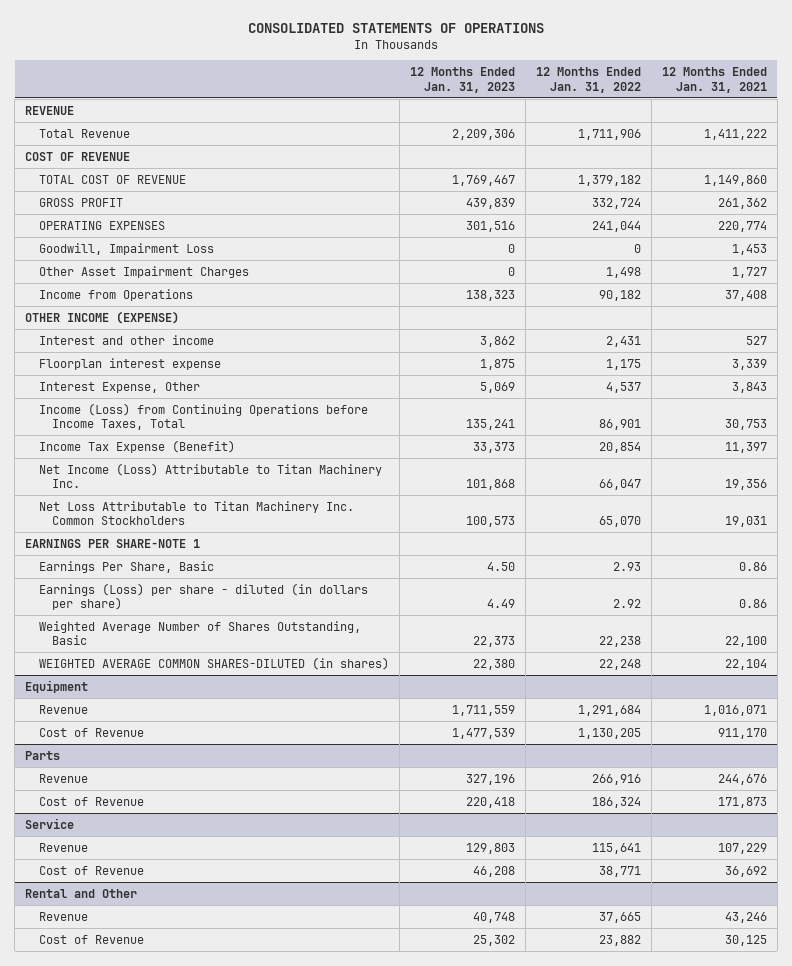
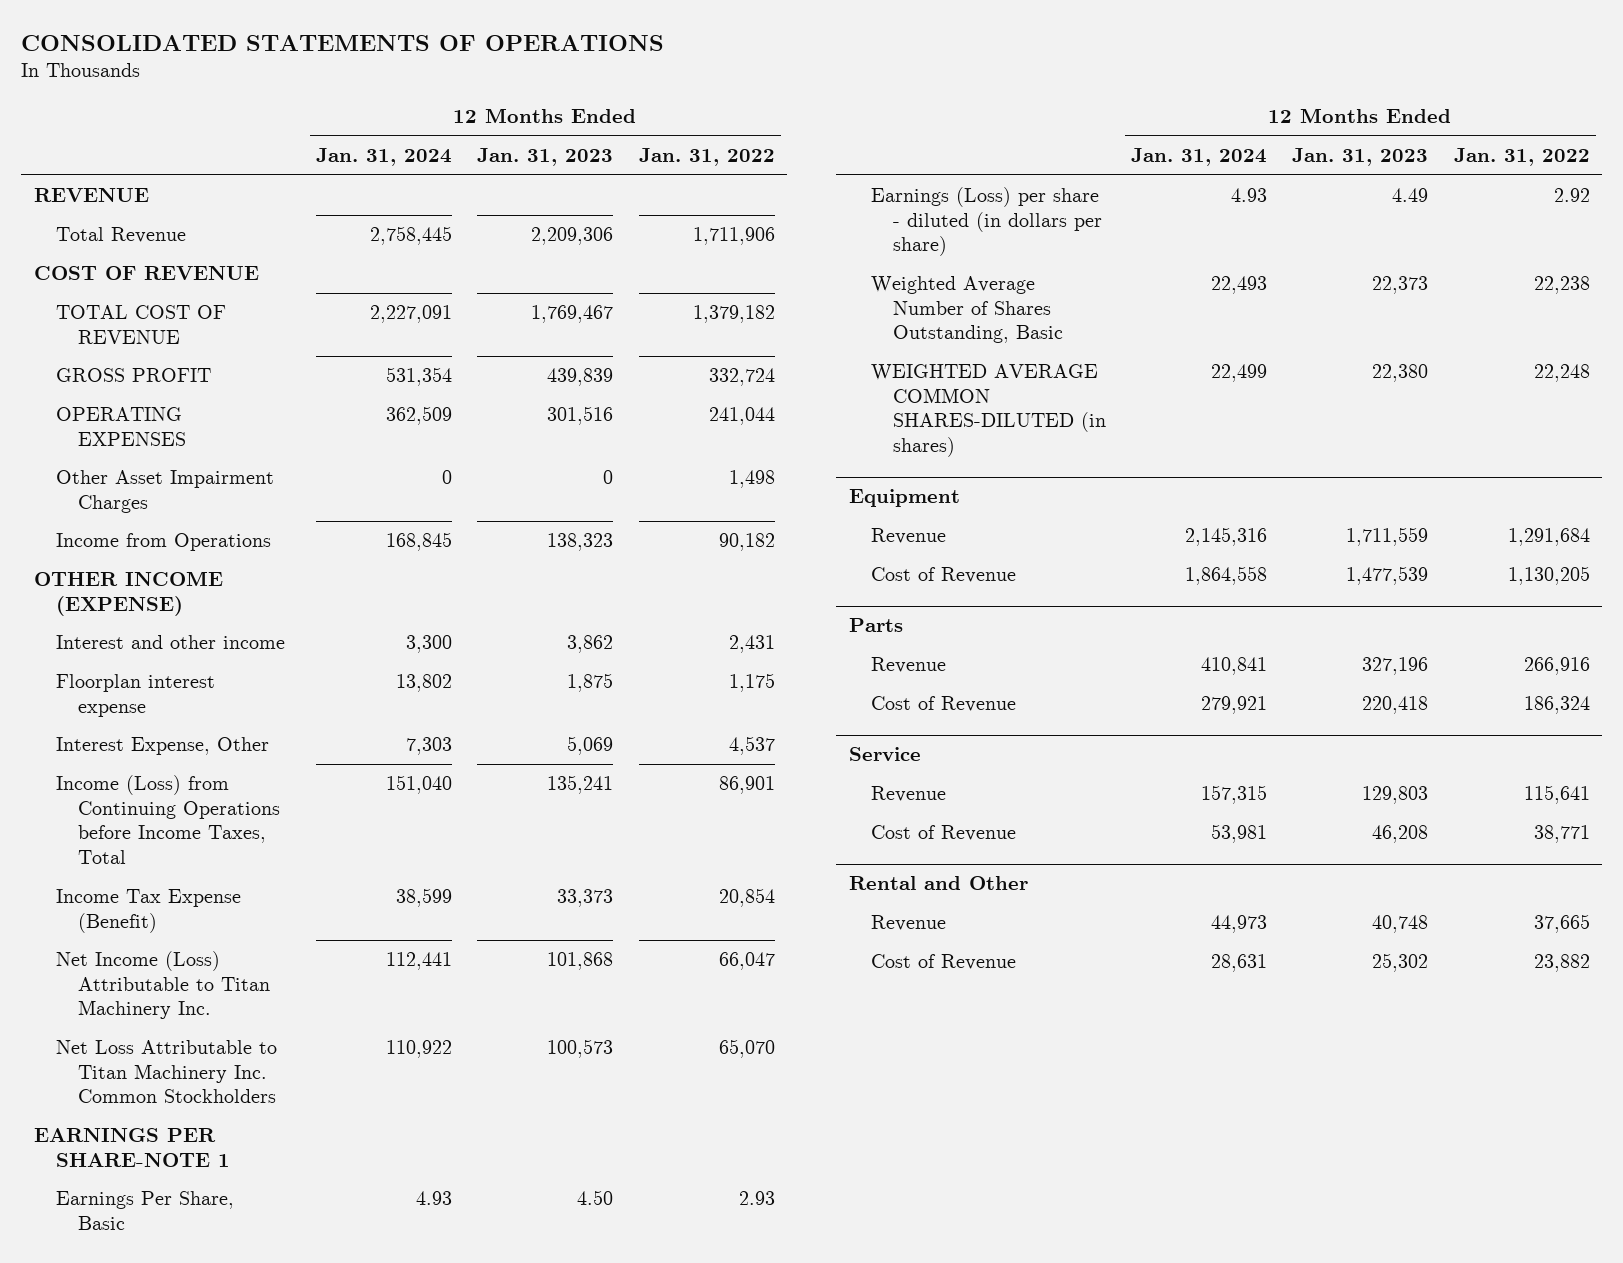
[661,66,767,93] 12 Months Ended Jan. 31, 2021 -> none
none -> [316,147,453,166] Jan. 31, 2024
[38,242,214,255] Goodwill, Impairment Loss -> none

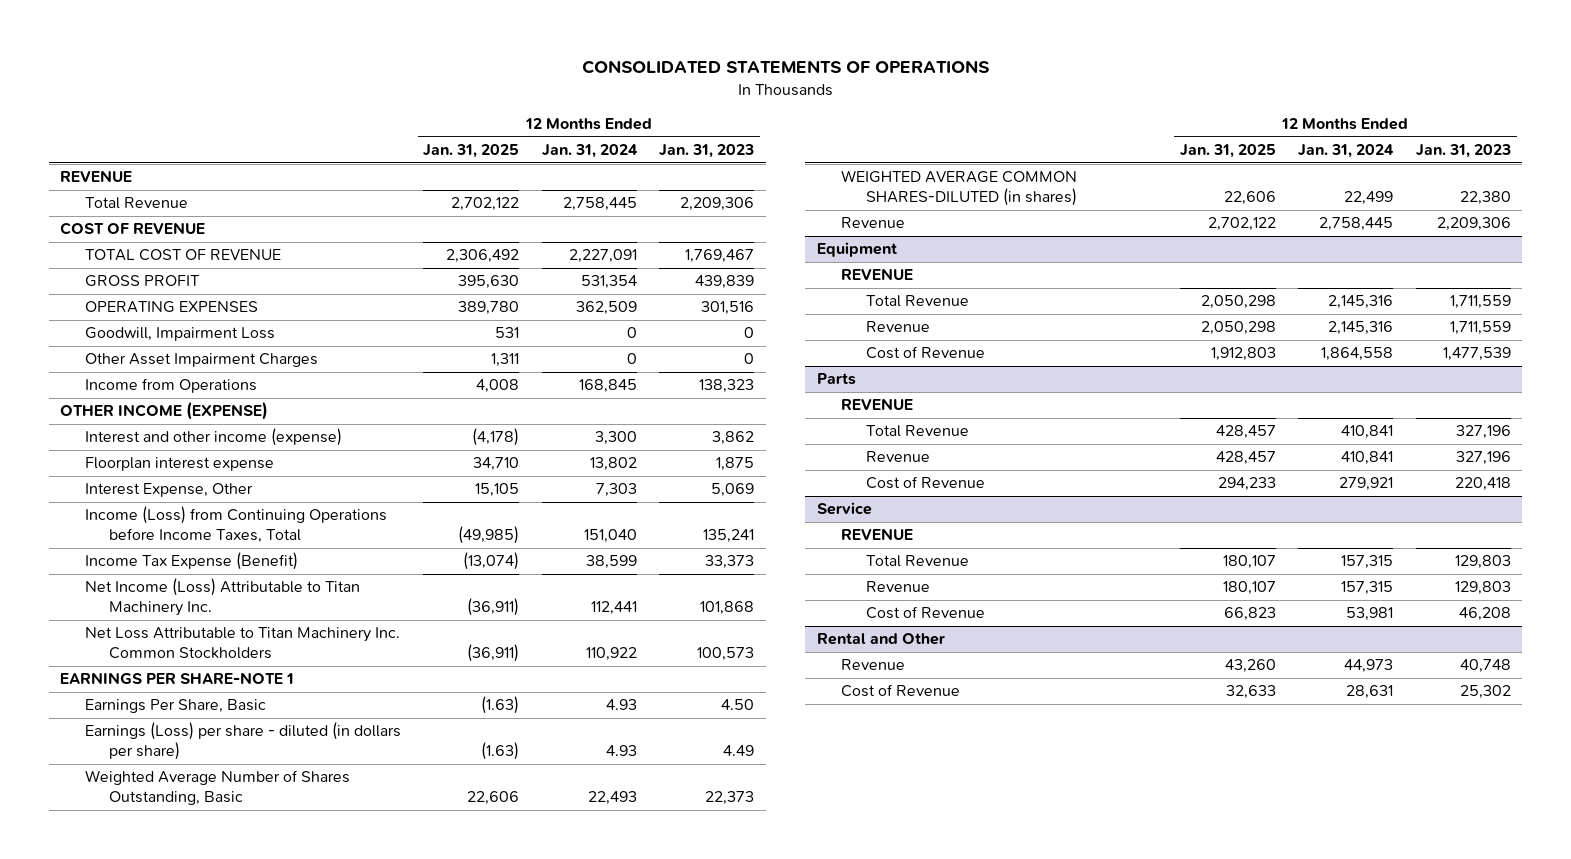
[638,147,775,166] Jan. 31, 2022 -> none
none -> [423,144,520,159] Jan. 31, 2025
none -> [84,327,275,342] Goodwill, Impairment Loss
[55,635,285,650] Interest and other income -> [84,428,342,447] Interest and other income (expense)
none -> [841,217,906,229] Revenue
none -> [841,268,914,281] REVENUE
none -> [865,295,969,308] Total Revenue
none -> [841,398,914,411] REVENUE
none -> [865,425,969,438] Total Revenue
none -> [841,528,914,541] REVENUE
none -> [865,555,969,568] Total Revenue

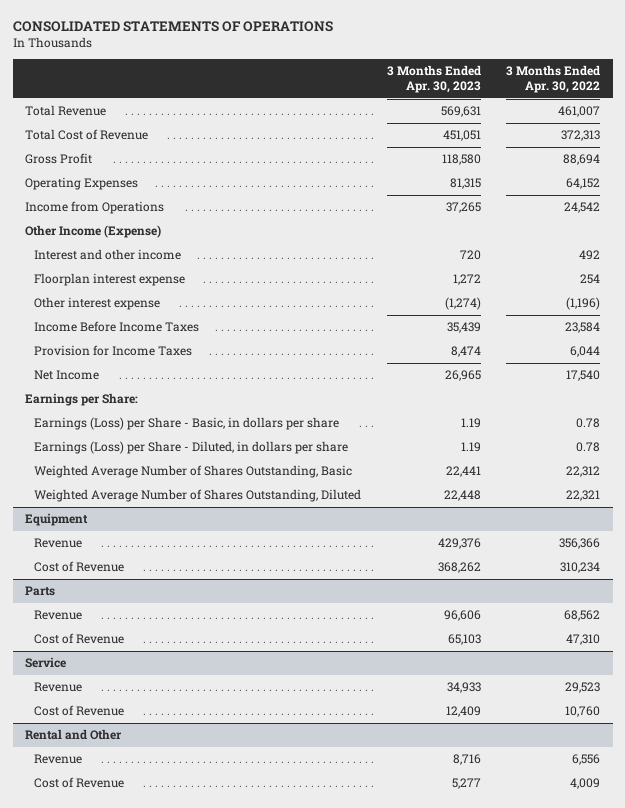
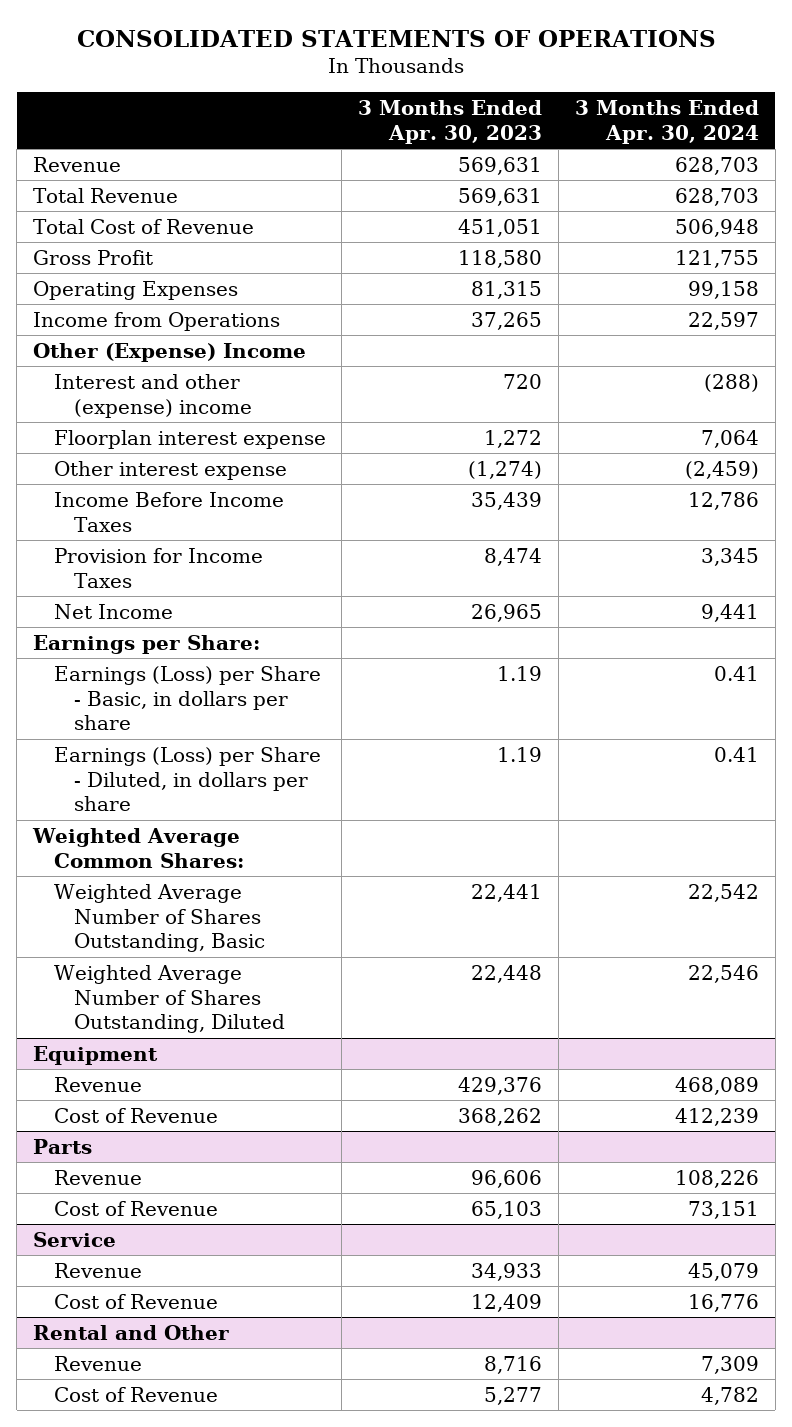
[505,64,600,94] 3 Months Ended Apr. 30, 2022 -> none
none -> [575,99,760,144] 3 Months Ended Apr. 30, 2024
none -> [33,156,122,172] Revenue
[25,225,162,239] Other Income (Expense) -> [33,342,307,362] Other (Expense) Income
[34,249,182,261] Interest and other income -> [53,373,253,418] Interest and other (expense) income
none -> [32,827,244,868] Weighted Average Common Shares:

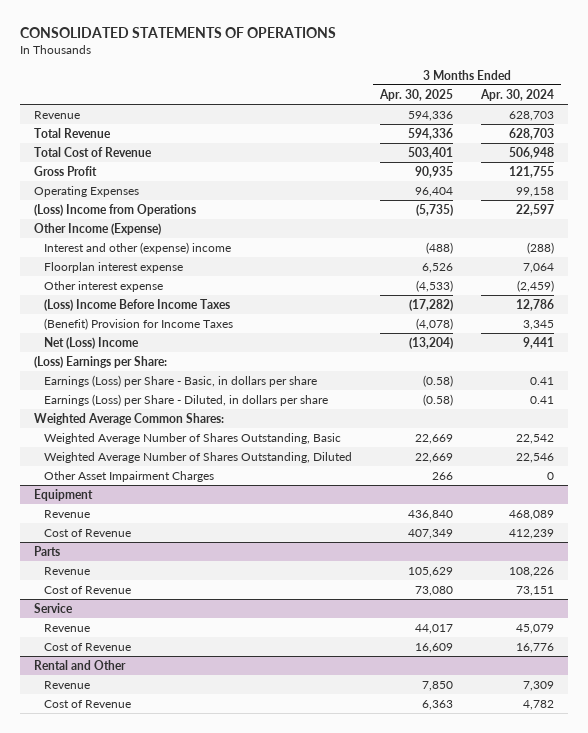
[358,99,543,144] 3 Months Ended Apr. 30, 2023 -> none
none -> [379,88,454,101] Apr. 30, 2025
[33,311,281,331] Income from Operations -> [33,203,196,216] (Loss) Income from Operations
[33,342,307,362] Other (Expense) Income -> [33,222,161,235] Other Income (Expense)
[53,491,284,532] Income Before Income Taxes -> [44,298,231,311] (Loss) Income Before Income Taxes
[53,547,263,588] Provision for Income Taxes -> [44,317,234,330] (Benefit) Provision for Income Taxes
[53,603,173,619] Net Income -> [44,336,140,349] Net (Loss) Income
[33,634,261,654] Earnings per Share: -> [33,355,167,368] (Loss) Earnings per Share:
none -> [44,470,215,482] Other Asset Impairment Charges

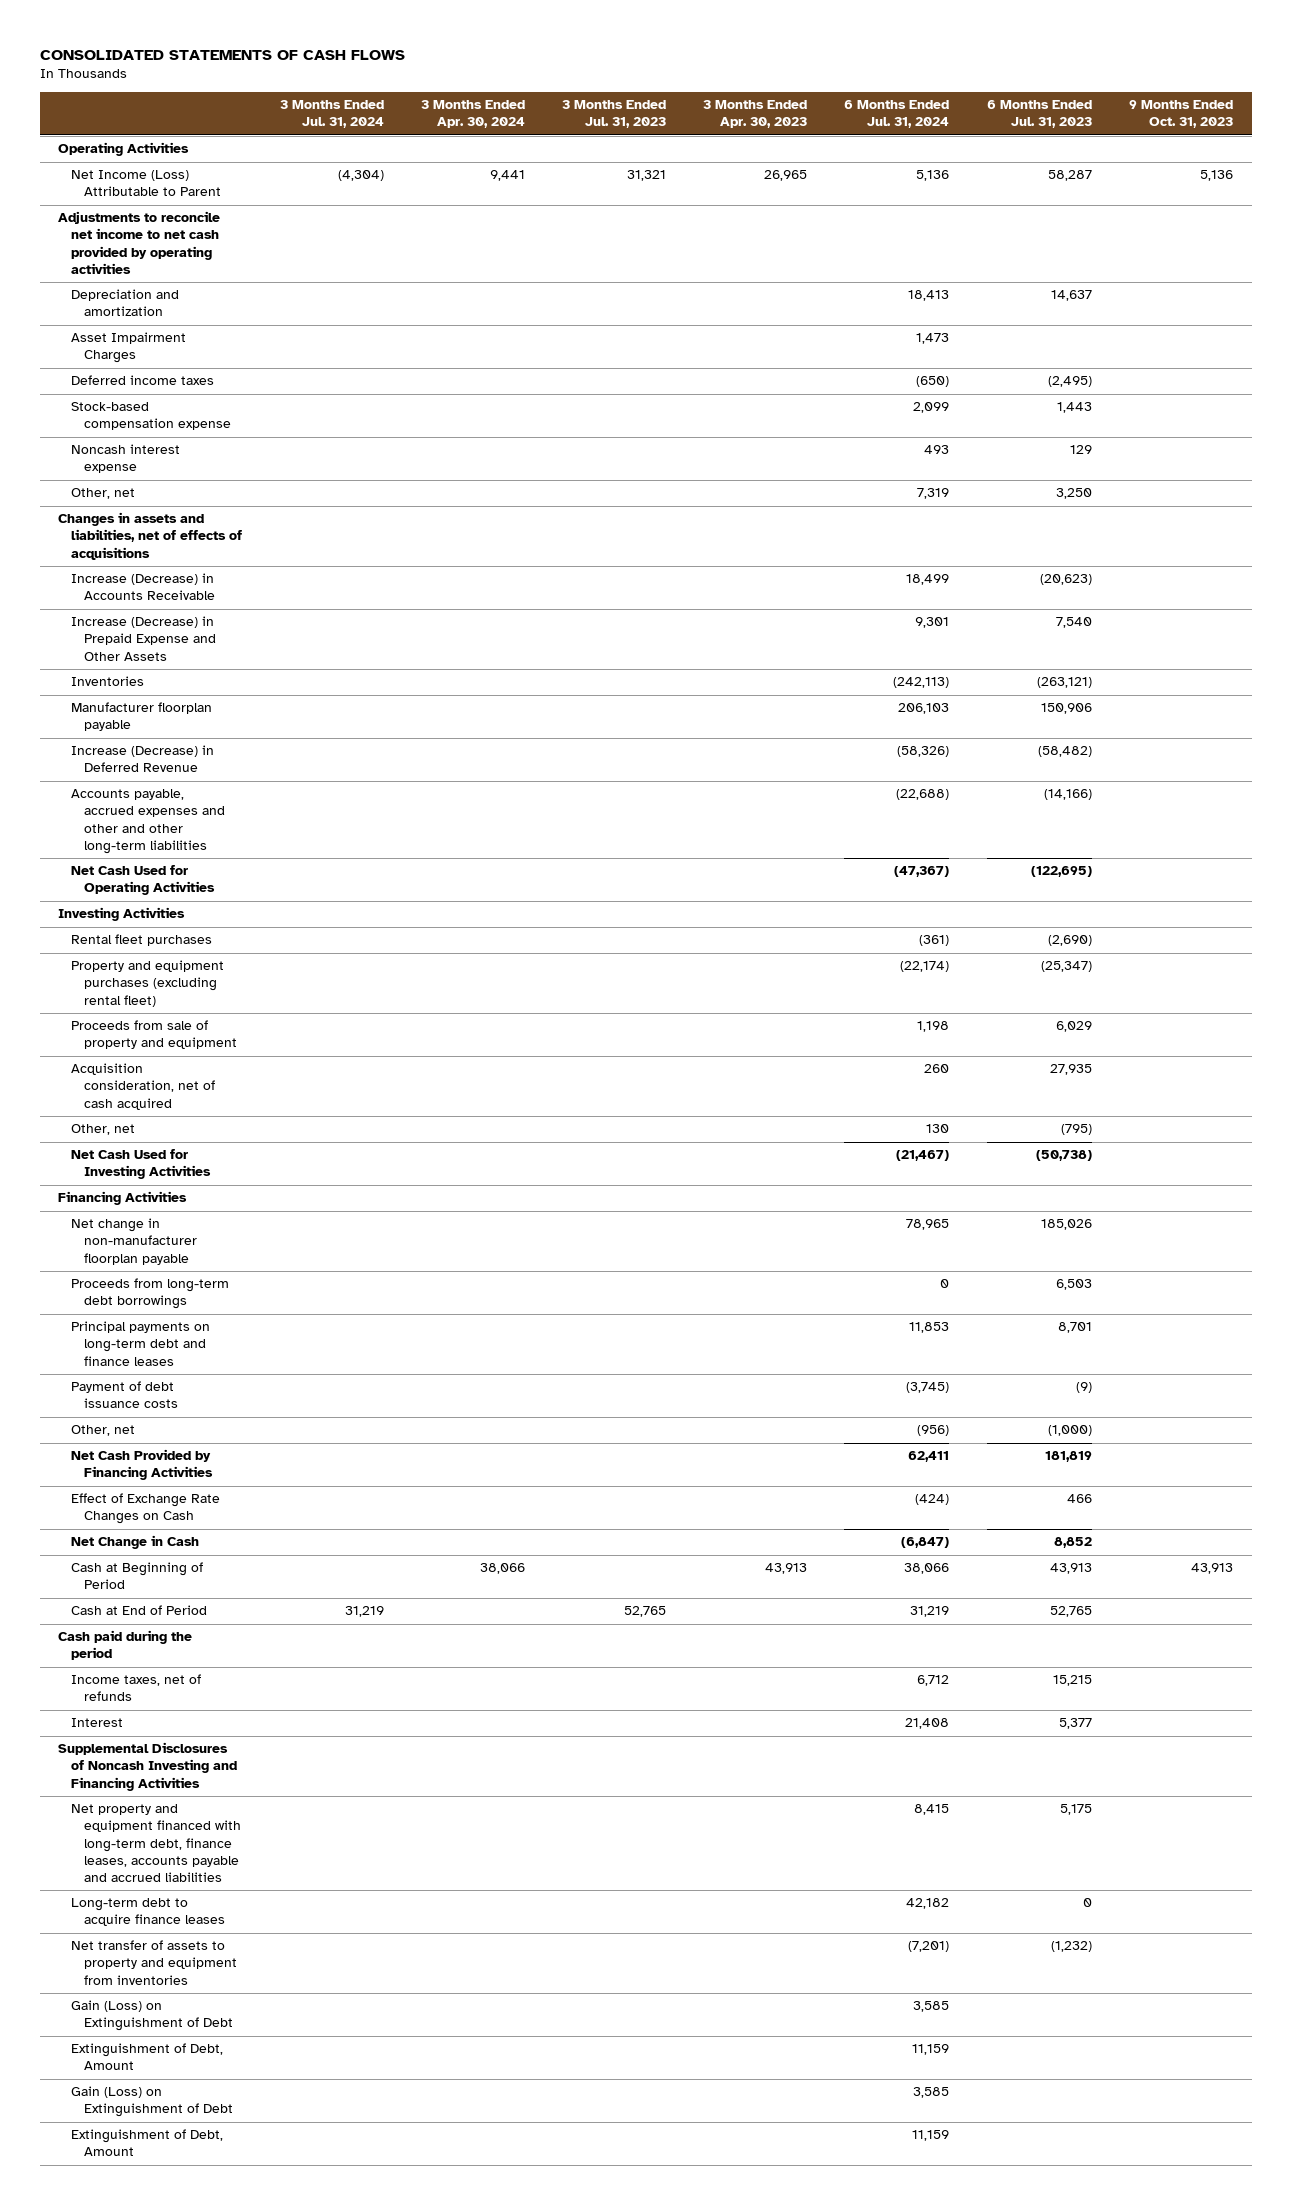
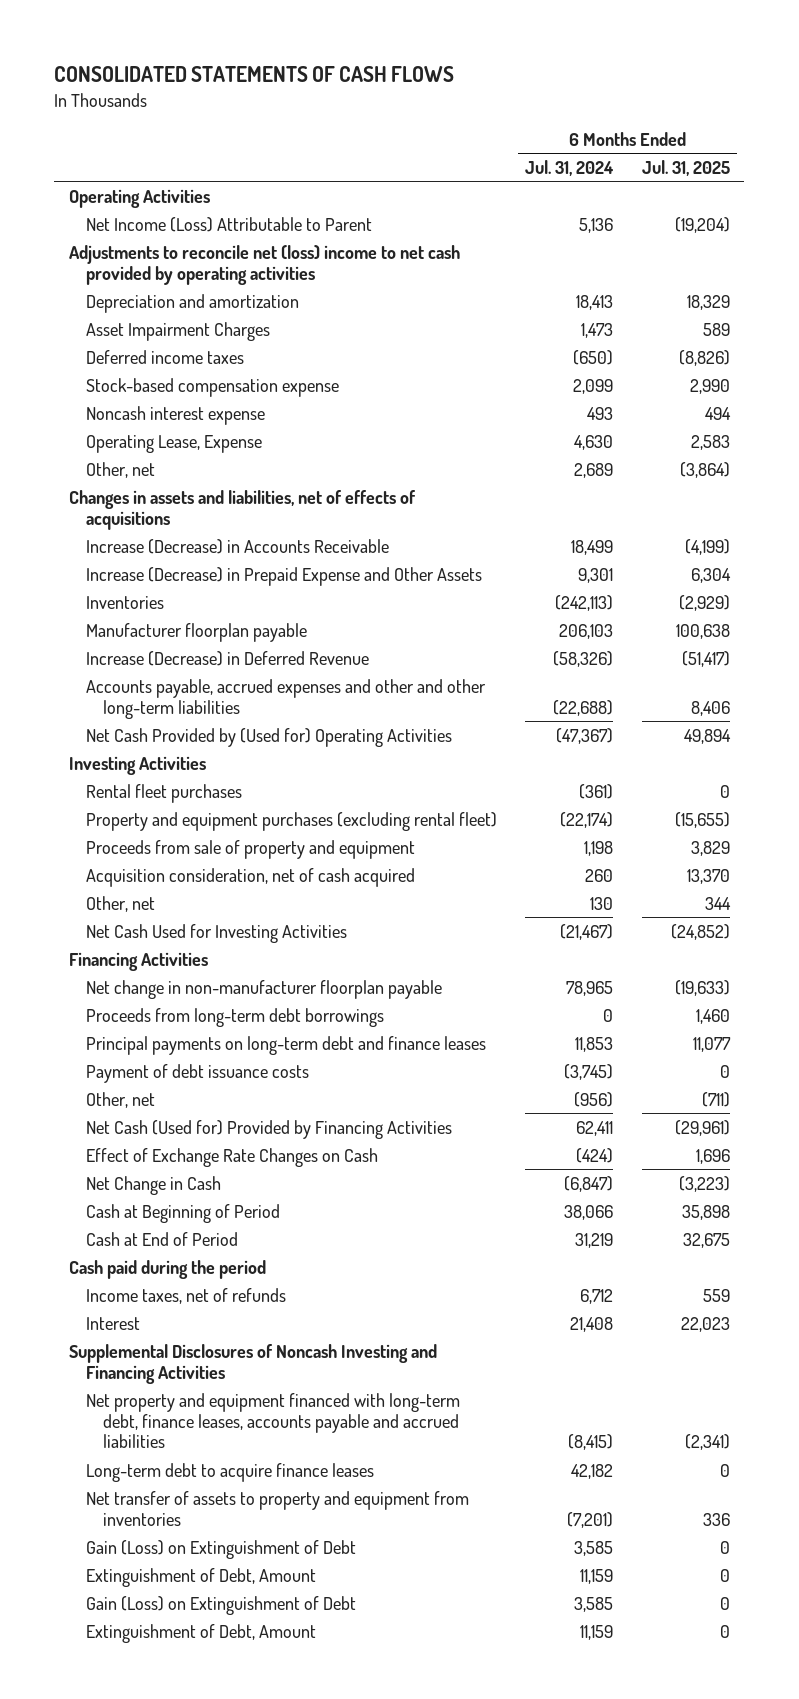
[279,100,384,129] 3 Months Ended Jul. 31, 2024 -> none
[420,100,525,129] 3 Months Ended Apr. 30, 2024 -> none
[562,100,667,129] 3 Months Ended Jul. 31, 2023 -> none
[703,100,808,129] 3 Months Ended Apr. 30, 2023 -> none
[986,100,1092,129] 6 Months Ended Jul. 31, 2023 -> none
[1128,100,1233,129] 9 Months Ended Oct. 31, 2023 -> none
none -> [642,159,731,176] Jul. 31, 2025
[58,211,221,274] Adjustments to reconcile net income to net cash provided by operating activities -> [68,244,460,285] Adjustments to reconcile net (loss) income to net cash provided by operating activities
none -> [85,434,262,453] Operating Lease, Expense
[917,488,950,500] 7,319 -> [574,462,614,478] 2,689
[71,865,216,896] Net Cash Used for Operating Activities -> [85,727,452,747] Net Cash Provided by (Used for) Operating Activities
[71,1449,214,1481] Net Cash Provided by Financing Activities -> [85,1119,452,1139] Net Cash (Used for) Provided by Financing Activities
[914,1804,950,1816] 8,415 -> [568,1434,614,1451] (8,415)

